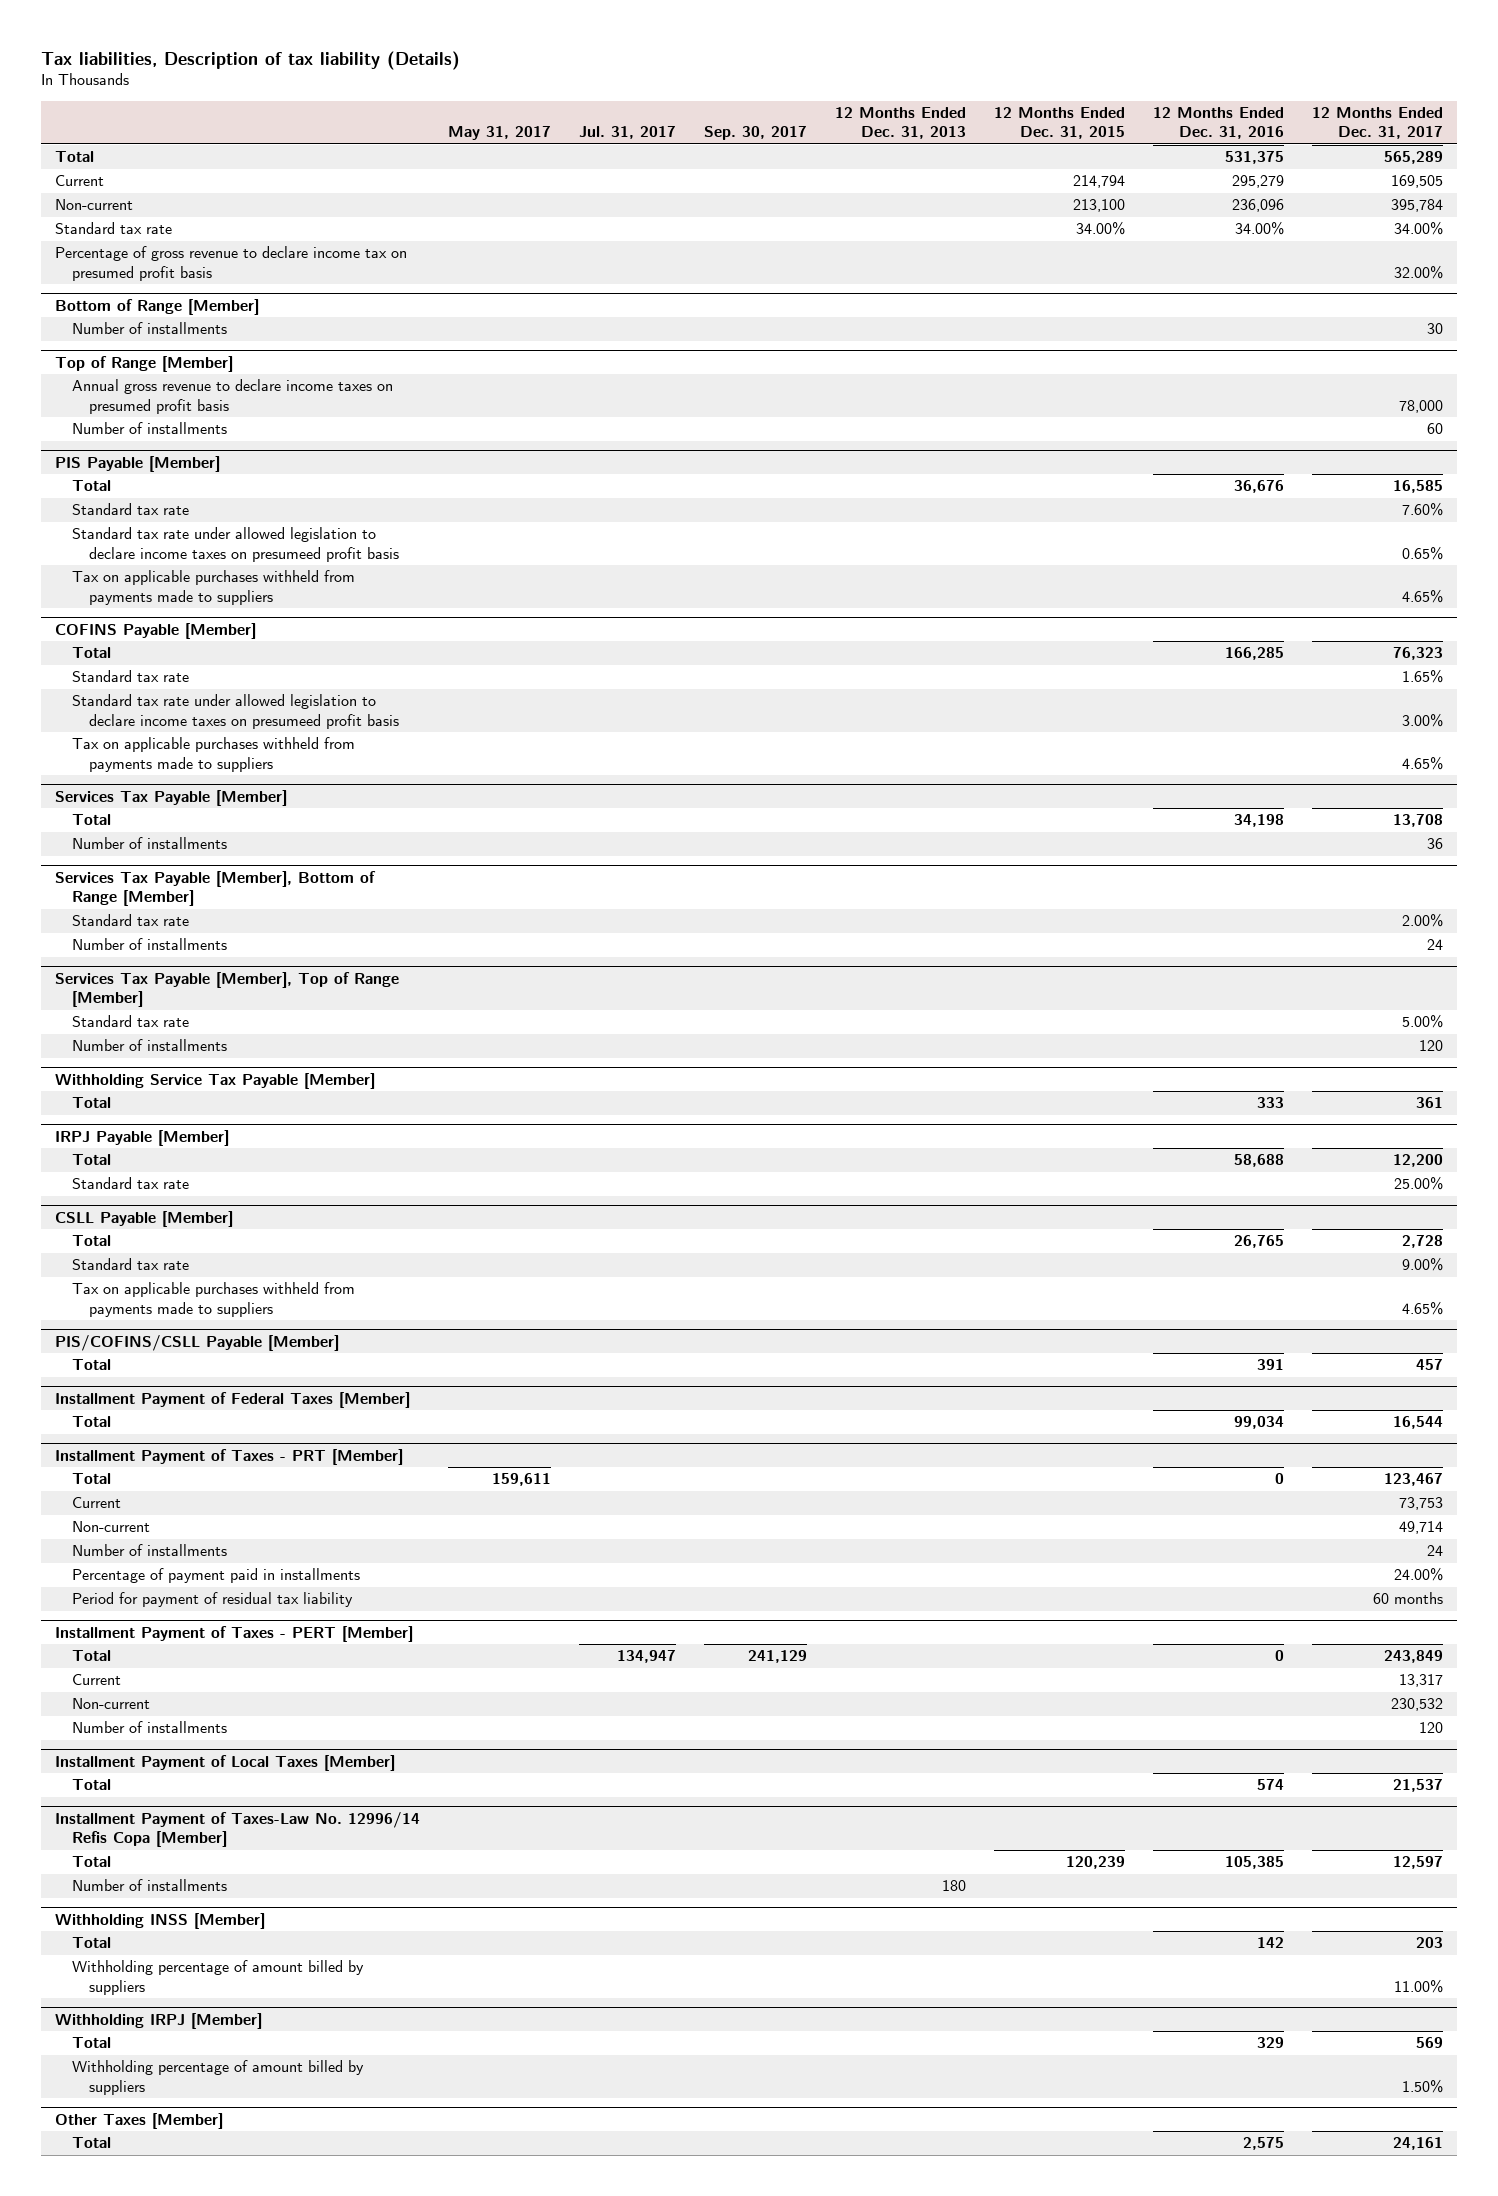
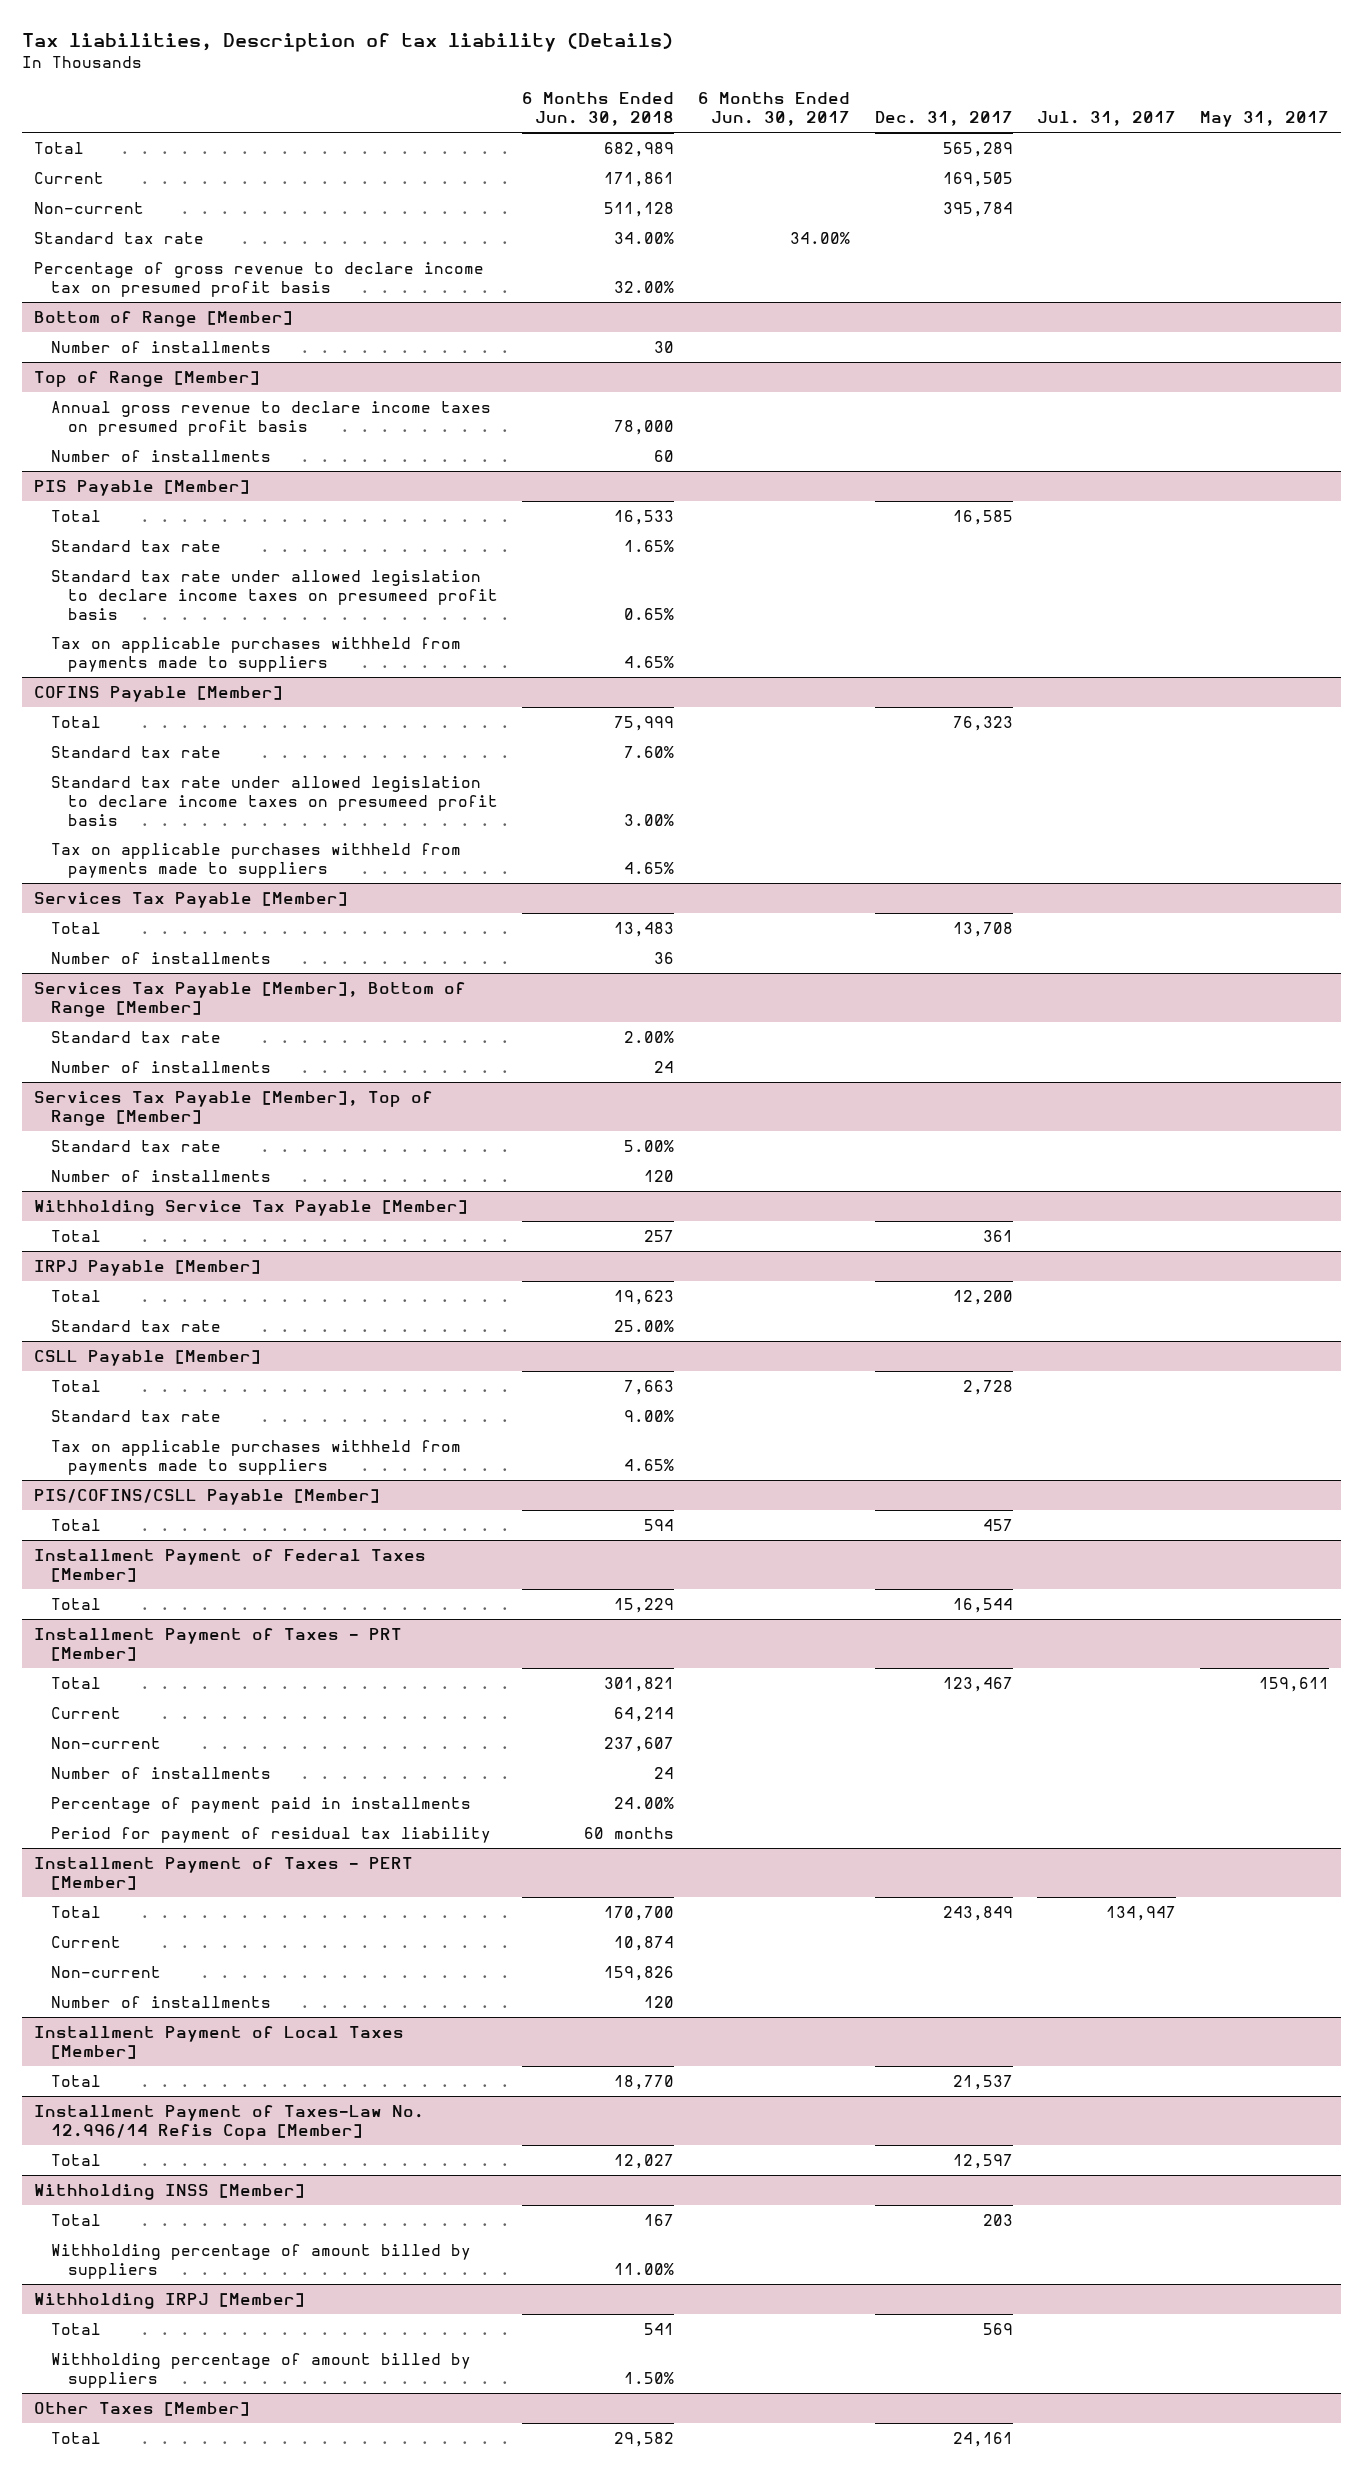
[704,126,808,141] Sep. 30, 2017 -> none
[835,106,967,140] 12 Months Ended Dec. 31, 2013 -> none
[994,106,1126,140] 12 Months Ended Dec. 31, 2015 -> none
[1153,106,1285,140] 12 Months Ended Dec. 31, 2016 -> none
[1312,106,1444,140] 12 Months Ended Dec. 31, 2017 -> none
none -> [522,92,675,127] 6 Months Ended Jun. 30, 2018
none -> [698,92,851,127] 6 Months Ended Jun. 30, 2017
none -> [874,111,1013,127] Dec. 31, 2017
[55,1811,421,1848] Installment Payment of Taxes-Law No. 12996/14 Refis Copa [Member] -> [34,2104,425,2140] Installment Payment of Taxes-Law No. 12.996/14 Refis Copa [Member]
[72,1879,228,1892] Number of installments -> none

